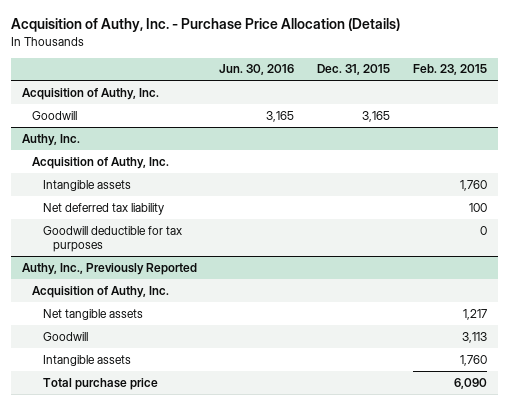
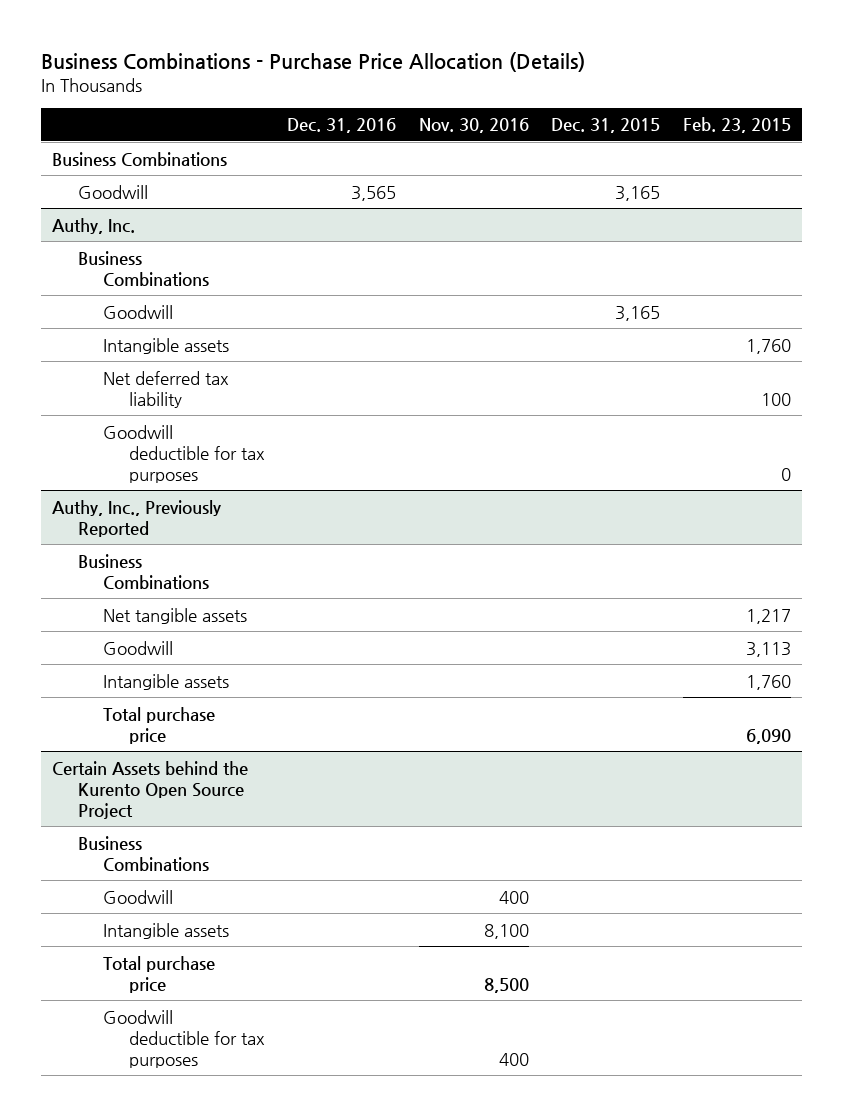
[10,18,400,33] Acquisition of Authy, Inc. - Purchase Price Allocation (Details) -> [40,51,585,72] Business Combinations - Purchase Price Allocation (Details)
[219,64,295,76] Jun. 30, 2016 -> none
none -> [287,118,397,134] Dec. 31, 2016
none -> [418,118,529,134] Nov. 30, 2016
[21,87,159,100] Acquisition of Authy, Inc. -> [52,151,228,166] Business Combinations
[32,156,170,169] Acquisition of Authy, Inc. -> [77,250,210,286] Business Combinations
none -> [103,304,174,319] Goodwill
[32,285,170,298] Acquisition of Authy, Inc. -> [77,553,210,589] Business Combinations
none -> [52,760,249,819] Certain Assets behind the Kurento Open Source Project
none -> [77,835,210,871] Business Combinations
none -> [103,889,174,904] Goodwill
none -> [103,922,230,939] Intangible assets
none -> [103,955,216,993] Total purchase price
none -> [103,1009,265,1068] Goodwill deductible for tax purposes

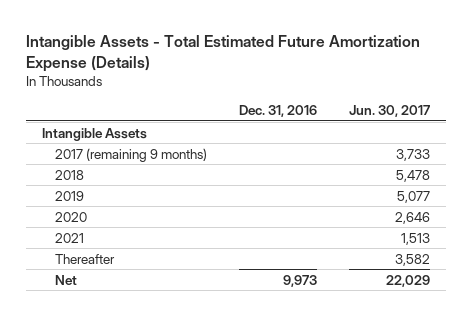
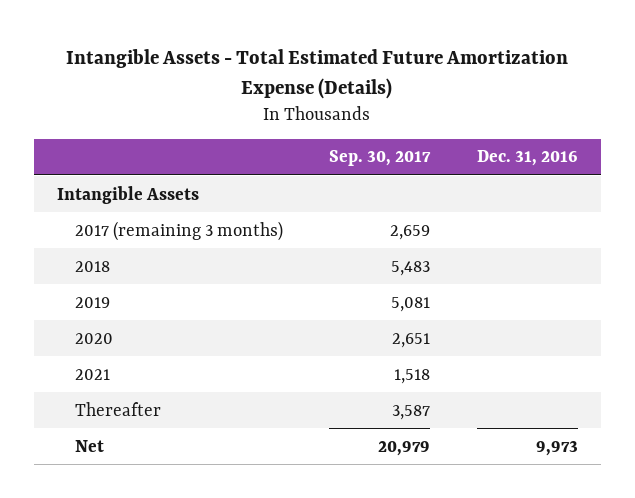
[349,105,431,118] Jun. 30, 2017 -> none
none -> [329,150,432,167] Sep. 30, 2017
[55,147,208,162] 2017 (remaining 9 months) -> [74,220,283,241] 2017 (remaining 3 months)

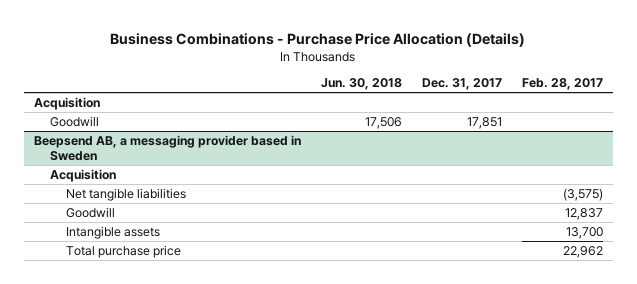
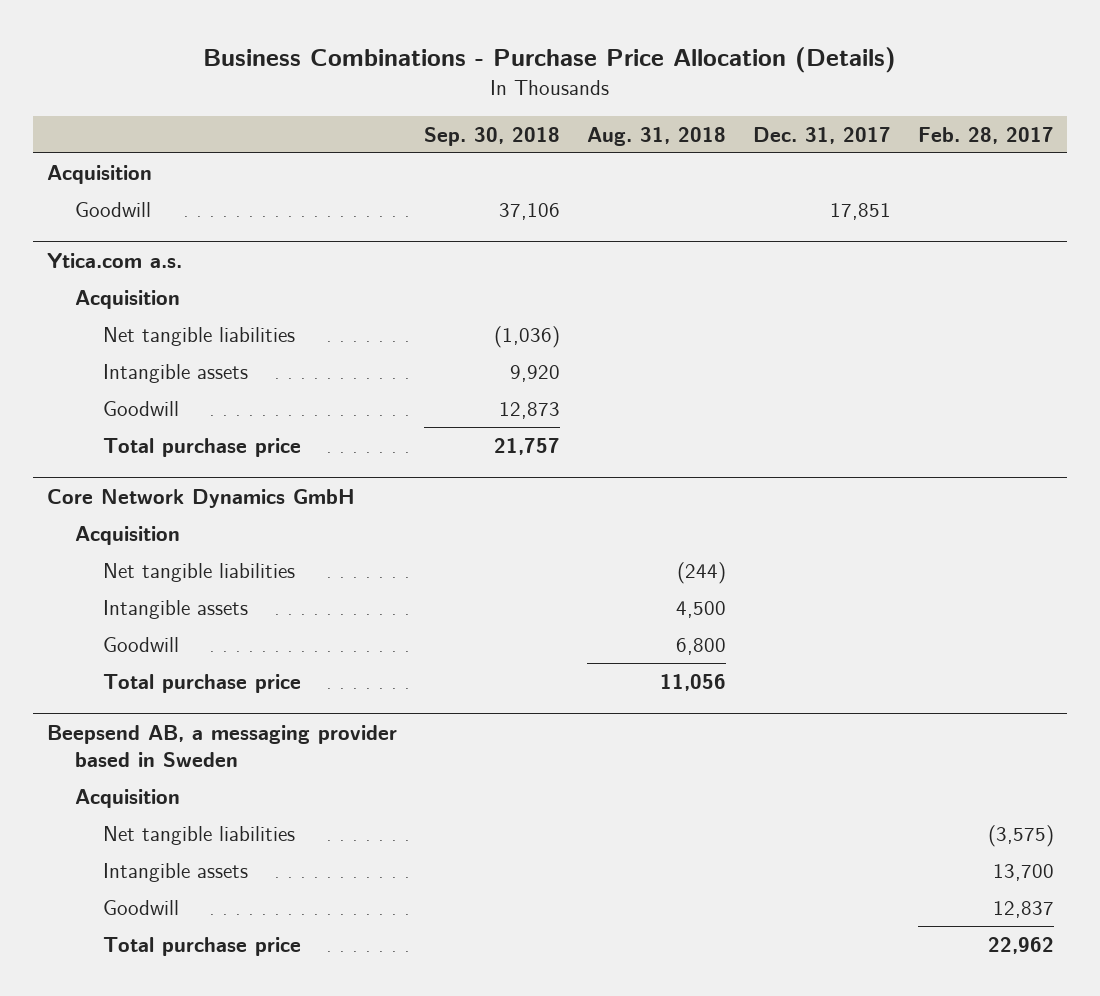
[320,78,402,91] Jun. 30, 2018 -> none
none -> [423,126,560,146] Sep. 30, 2018
none -> [586,126,726,146] Aug. 31, 2018
none -> [46,252,182,268] Ytica.com a.s.
none -> [74,289,180,309] Acquisition
none -> [103,326,296,346] Net tangible liabilities
none -> [103,363,249,383] Intangible assets
none -> [103,400,180,416] Goodwill
none -> [103,437,302,457] Total purchase price
none -> [46,488,355,508] Core Network Dynamics GmbH
none -> [74,525,180,545] Acquisition
none -> [103,562,296,582] Net tangible liabilities
none -> [103,599,249,619] Intangible assets
none -> [103,636,180,652] Goodwill
none -> [103,673,302,693] Total purchase price
[65,207,115,219] Goodwill -> [103,899,180,915] Goodwill

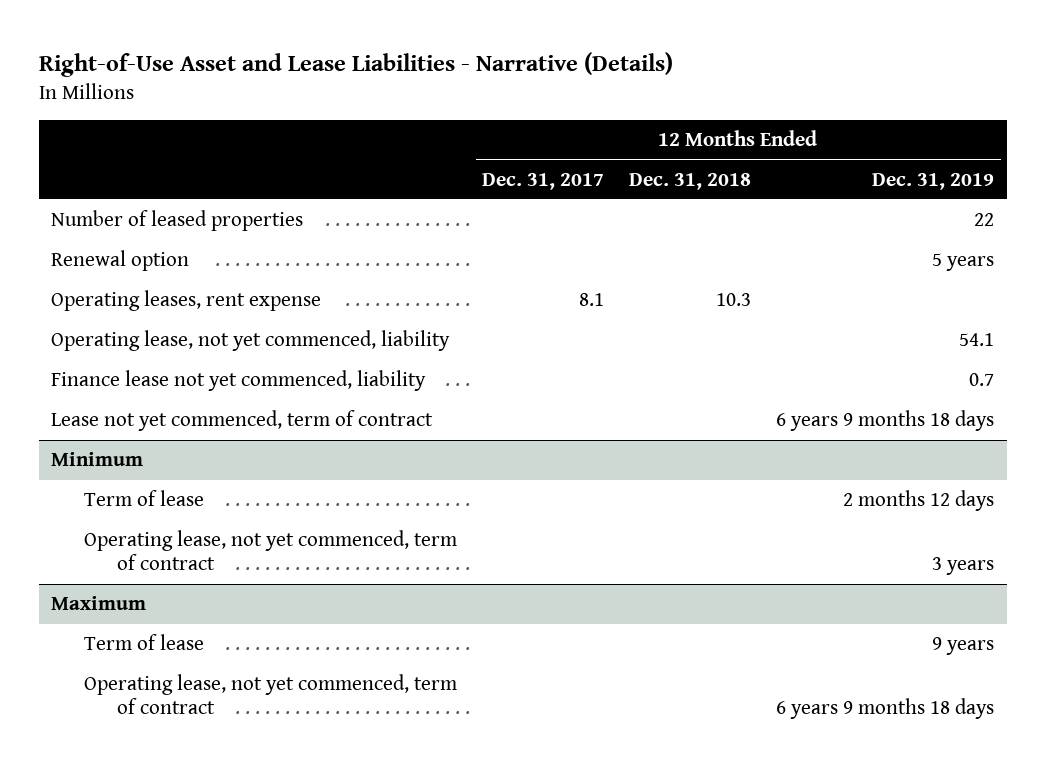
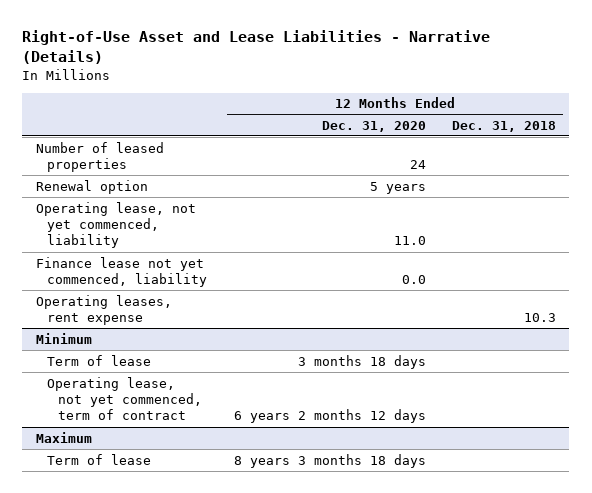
[482,172,605,190] Dec. 31, 2017 -> none
[872,172,995,190] Dec. 31, 2019 -> none
none -> [321,120,426,132] Dec. 31, 2020
[51,410,434,432] Lease not yet commenced, term of contract -> none
[51,290,322,312] Operating leases, rent expense -> [35,294,172,325] Operating leases, rent expense
[84,674,458,715] Operating lease, not yet commenced, term of contract -> none

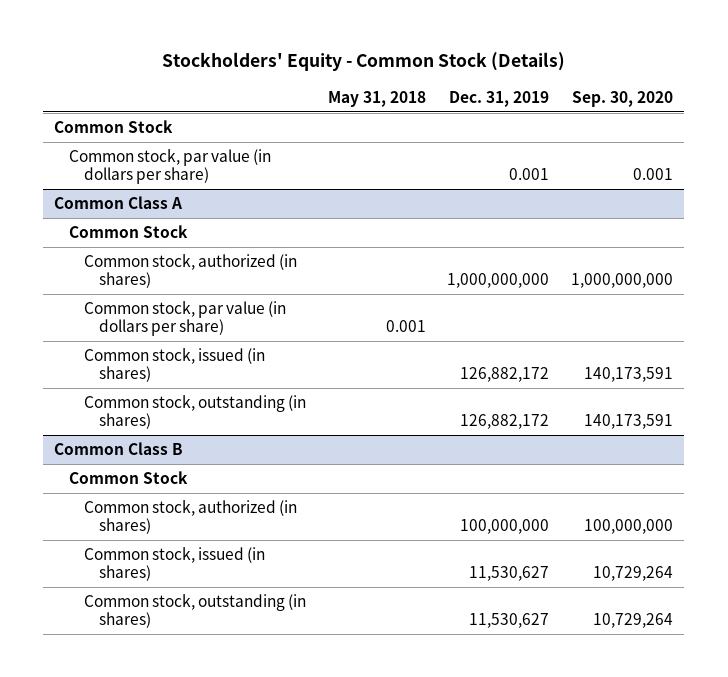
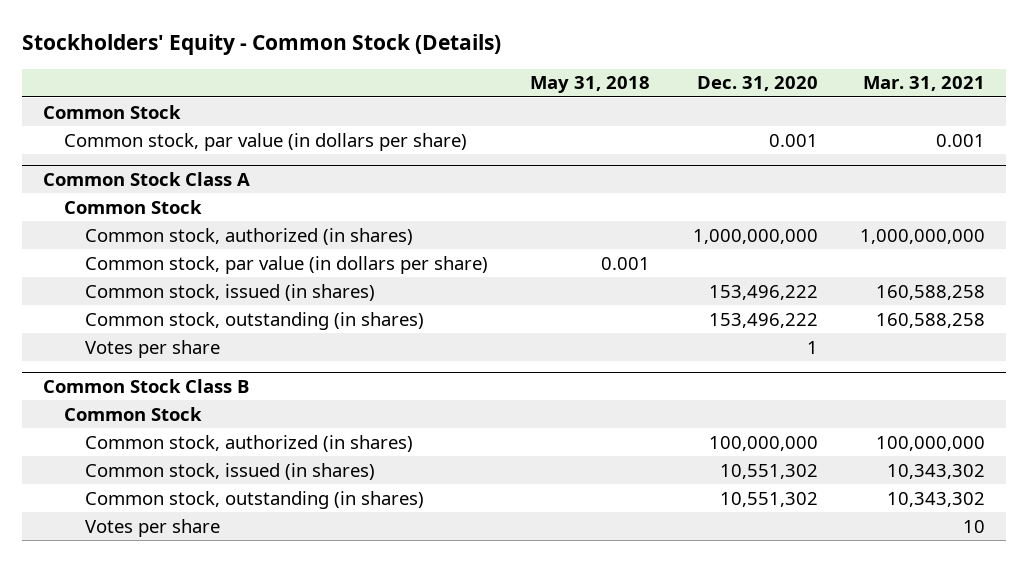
[449,90,550,107] Dec. 31, 2019 -> none
[572,90,674,107] Sep. 30, 2020 -> none
none -> [696,76,818,92] Dec. 31, 2020
none -> [862,76,985,92] Mar. 31, 2021
[54,196,183,210] Common Class A -> [42,171,250,186] Common Stock Class A
none -> [84,339,220,358] Votes per share
[54,442,184,456] Common Class B -> [42,378,249,393] Common Stock Class B
none -> [84,518,220,537] Votes per share

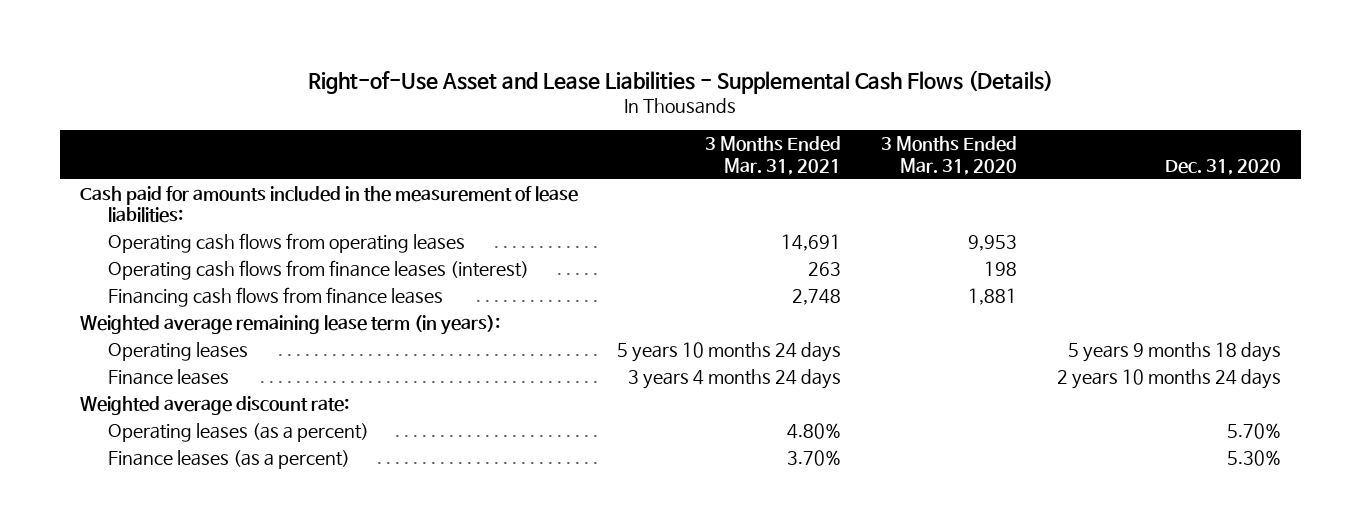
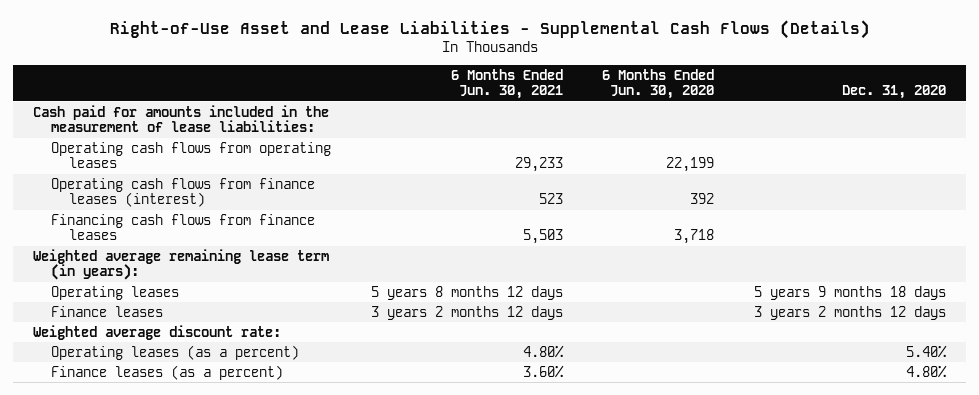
[705,136,842,175] 3 Months Ended Mar. 31, 2021 -> none
[881,136,1018,175] 3 Months Ended Mar. 31, 2020 -> none
none -> [450,68,563,100] 6 Months Ended Jun. 30, 2021
none -> [602,68,715,100] 6 Months Ended Jun. 30, 2020
[1056,369,1281,390] 2 years 10 months 24 days -> [754,305,947,320] 3 years 2 months 12 days
[1226,423,1281,440] 5.70% -> [906,344,948,358] 5.40%
[1226,450,1281,467] 5.30% -> [906,364,948,378] 4.80%

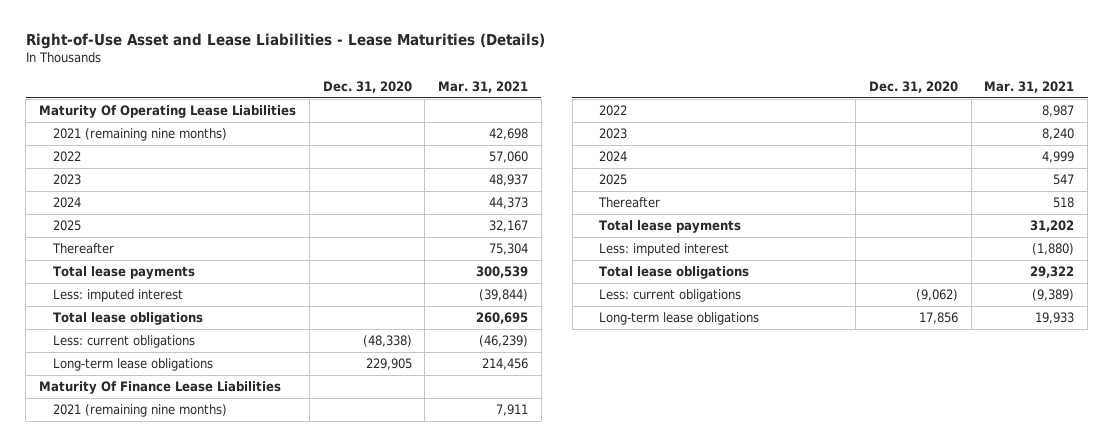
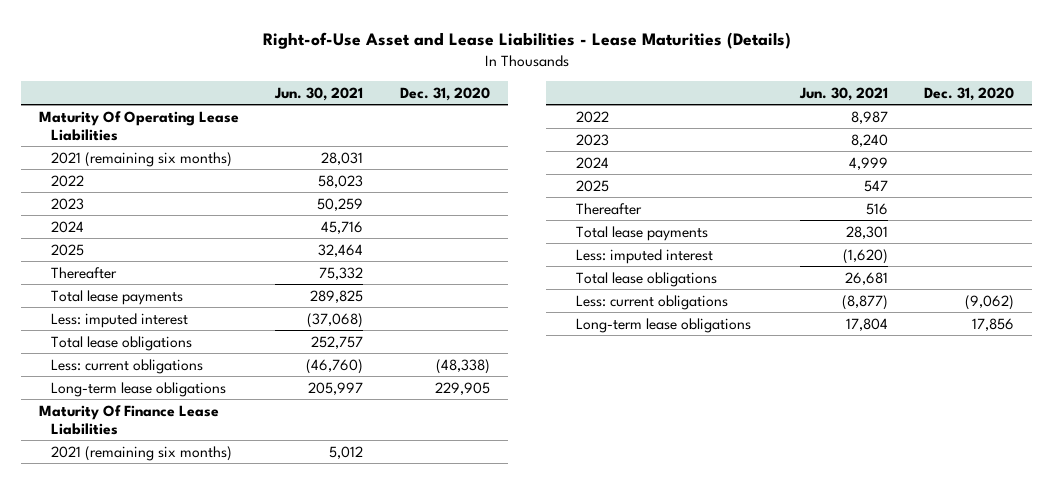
[437,80,528,93] Mar. 31, 2021 -> none
none -> [274,86,364,101] Jun. 30, 2021
[52,128,227,142] 2021 (remaining nine months) -> [51,151,233,167] 2021 (remaining six months)
[52,404,227,418] 2021 (remaining nine months) -> [51,445,233,461] 2021 (remaining six months)

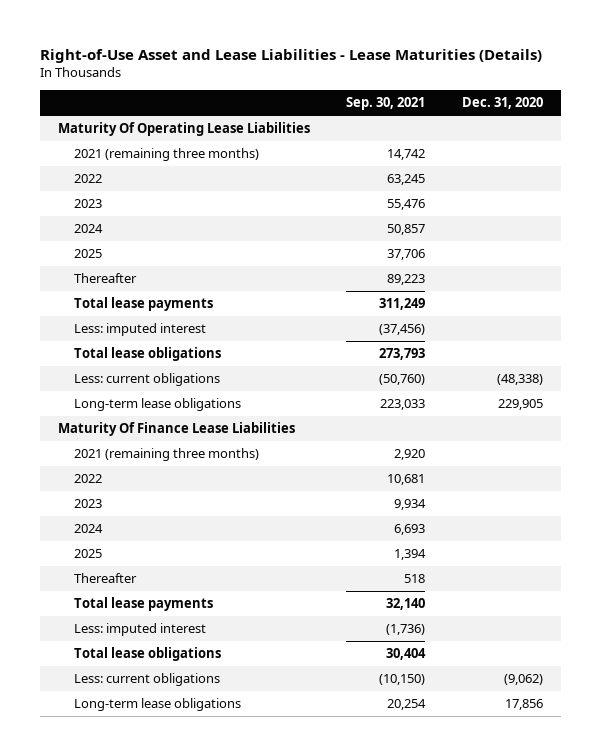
[274,86,364,101] Jun. 30, 2021 -> none
none -> [346,97,426,111] Sep. 30, 2021
[51,151,233,167] 2021 (remaining six months) -> [73,148,259,162] 2021 (remaining three months)
[51,445,233,461] 2021 (remaining six months) -> [73,448,259,462] 2021 (remaining three months)

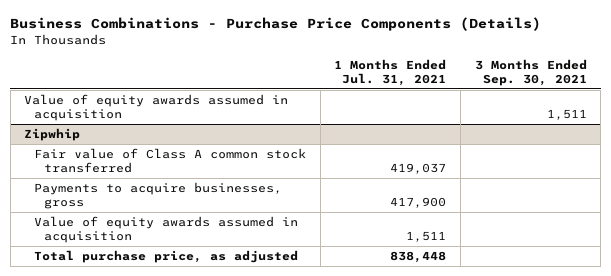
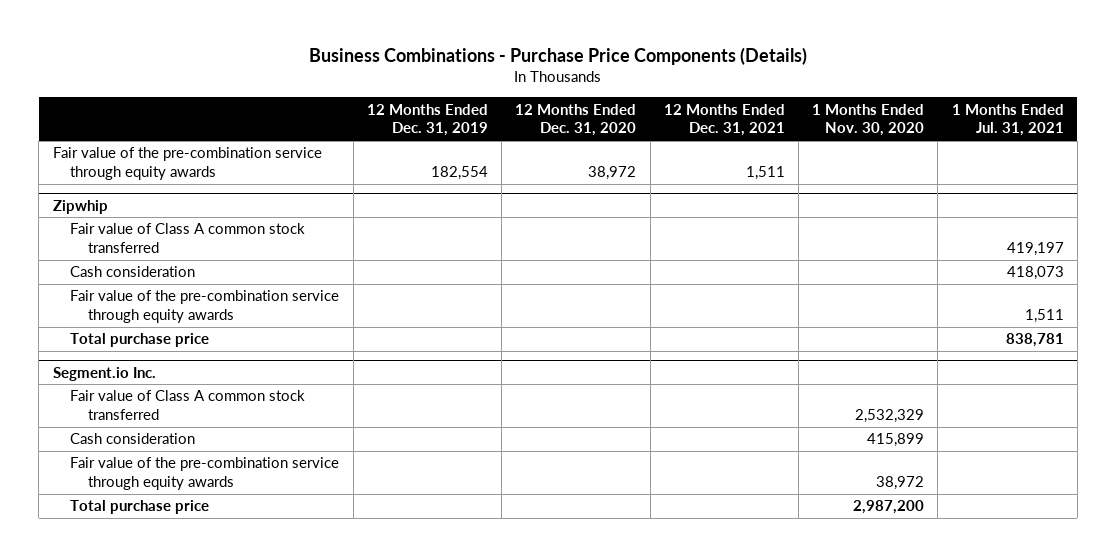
[474,58,587,86] 3 Months Ended Sep. 30, 2021 -> none
none -> [366,103,488,137] 12 Months Ended Dec. 31, 2019
none -> [515,103,637,137] 12 Months Ended Dec. 31, 2020
none -> [663,103,785,137] 12 Months Ended Dec. 31, 2021
none -> [812,103,925,137] 1 Months Ended Nov. 30, 2020
[24,93,289,121] Value of equity awards assumed in acquisition -> [52,147,322,181] Fair value of the pre-combination service through equity awards
[34,181,283,209] Payments to acquire businesses, gross -> none
[390,162,447,174] 419,037 -> [1006,242,1064,257] 419,197
none -> [70,266,196,278] Cash consideration
[34,215,299,243] Value of equity awards assumed in acquisition -> [70,290,340,324] Fair value of the pre-combination service through equity awards
[34,249,299,263] Total purchase price, as adjusted -> [70,333,210,348] Total purchase price
[390,250,447,263] 838,448 -> [1005,333,1064,348] 838,781
none -> [52,366,156,381] Segment.io Inc.
none -> [70,390,306,421] Fair value of Class A common stock transferred
none -> [70,433,196,445] Cash consideration
none -> [70,457,340,491] Fair value of the pre-combination service through equity awards
none -> [70,500,210,515] Total purchase price

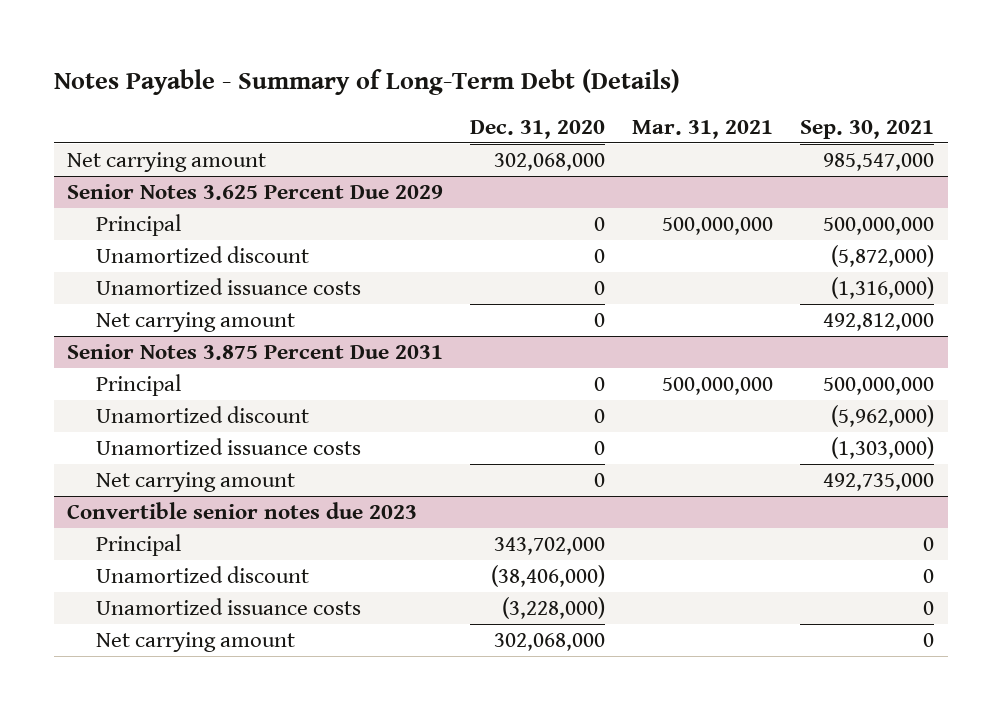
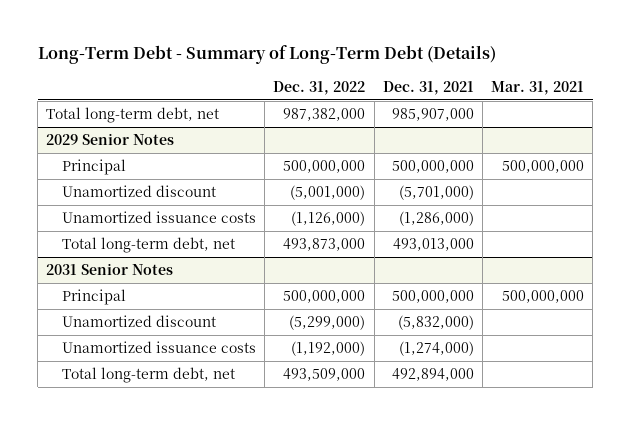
[53,68,680,95] Notes Payable - Summary of Long-Term Debt (Details) -> [37,45,496,65] Long-Term Debt - Summary of Long-Term Debt (Details)
[470,119,606,139] Dec. 31, 2020 -> none
[800,119,935,139] Sep. 30, 2021 -> none
none -> [273,80,366,95] Dec. 31, 2022
none -> [382,80,474,95] Dec. 31, 2021
[67,151,267,172] Net carrying amount -> [46,107,220,124] Total long-term debt, net
[67,183,444,200] Senior Notes 3.625 Percent Due 2029 -> [46,133,175,146] 2029 Senior Notes
[95,311,295,332] Net carrying amount -> [62,237,236,254] Total long-term debt, net
[67,343,444,360] Senior Notes 3.875 Percent Due 2031 -> [46,263,174,276] 2031 Senior Notes
[67,501,418,519] Convertible senior notes due 2023 -> none
[95,533,181,556] Principal -> none
[95,565,309,583] Unamortized discount -> none
[95,597,361,615] Unamortized issuance costs -> none
[95,631,295,652] Net carrying amount -> none
[95,471,295,492] Net carrying amount -> [62,367,236,384] Total long-term debt, net

